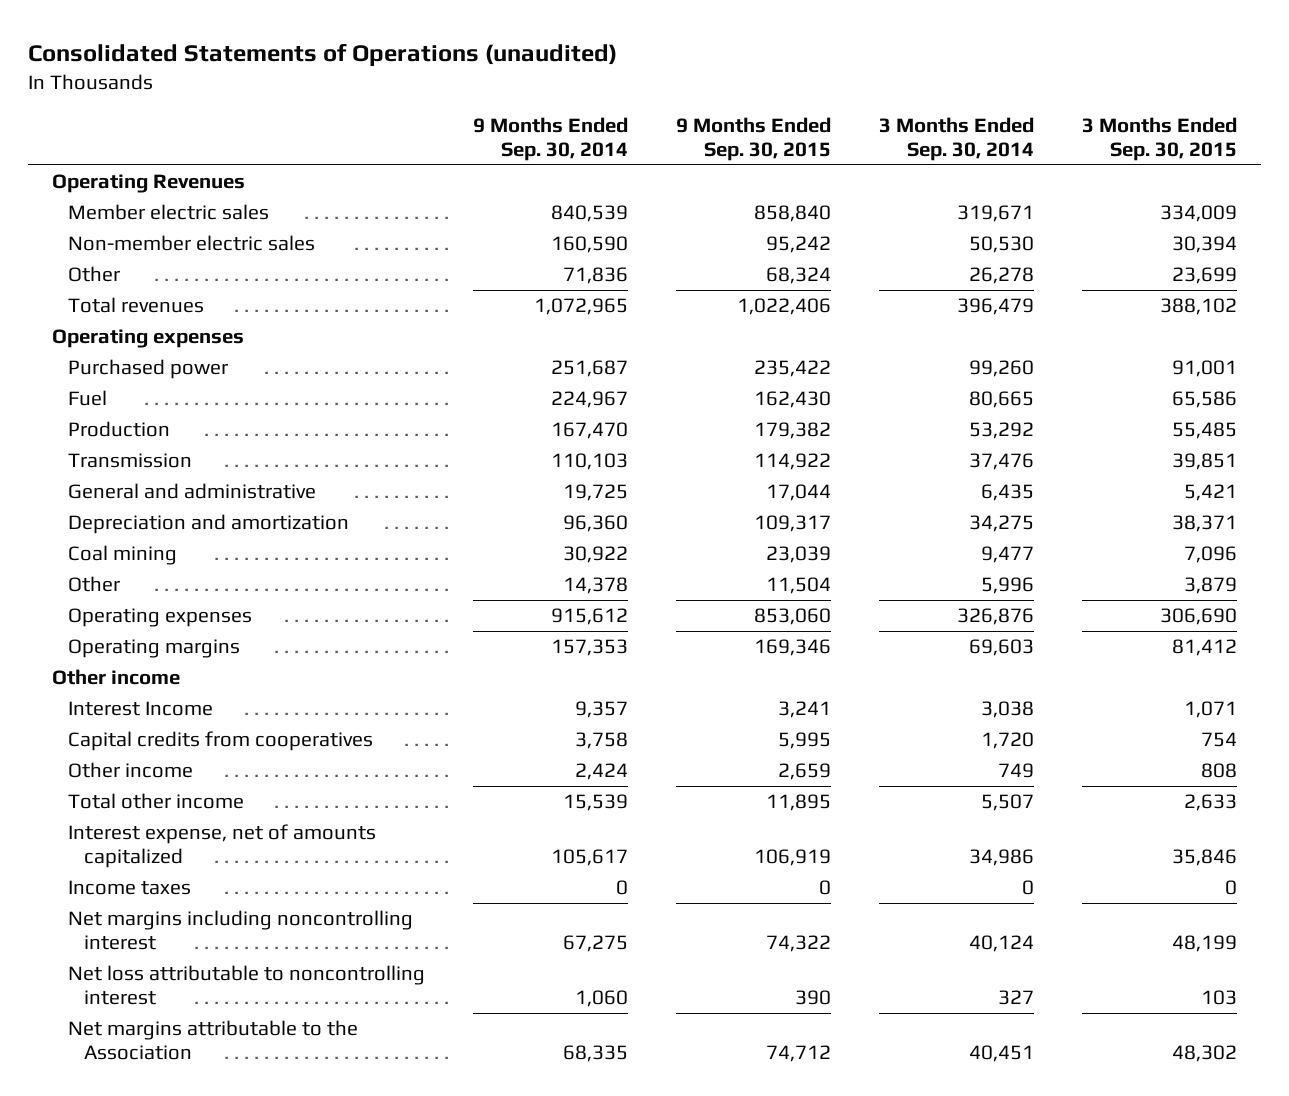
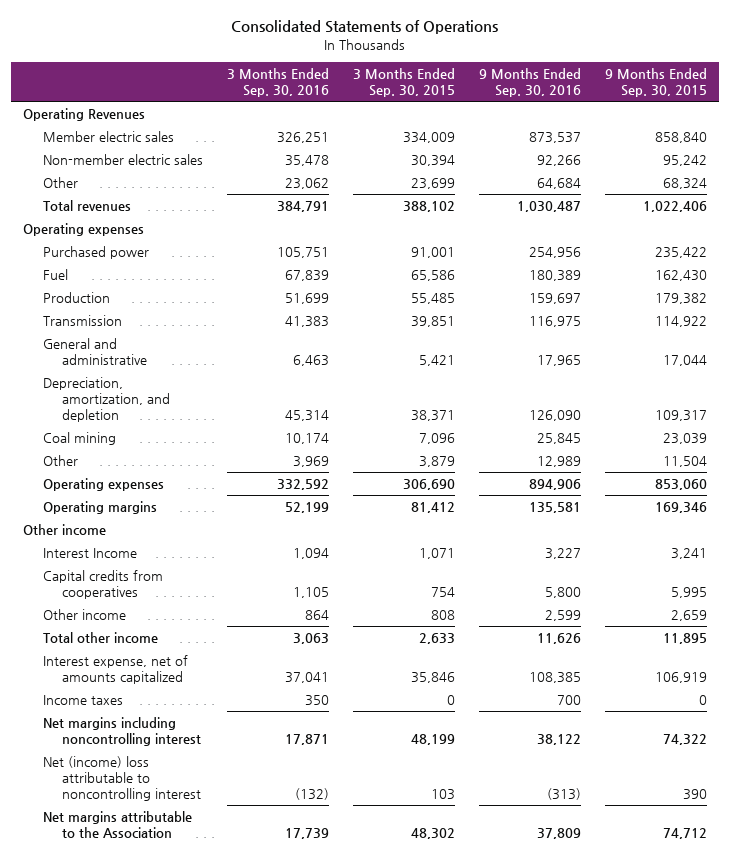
[28,42,618,66] Consolidated Statements of Operations (unaudited) -> [230,20,498,35] Consolidated Statements of Operations
[473,116,629,161] 9 Months Ended Sep. 30, 2014 -> none
[878,116,1034,161] 3 Months Ended Sep. 30, 2014 -> none
none -> [226,67,329,97] 3 Months Ended Sep. 30, 2016
none -> [478,67,581,97] 9 Months Ended Sep. 30, 2016
[68,514,350,535] Depreciation and amortization -> [42,377,171,423] Depreciation, amortization, and depletion
[68,965,426,1006] Net loss attributable to noncontrolling interest -> [42,756,202,802] Net (income) loss attributable to noncontrolling interest

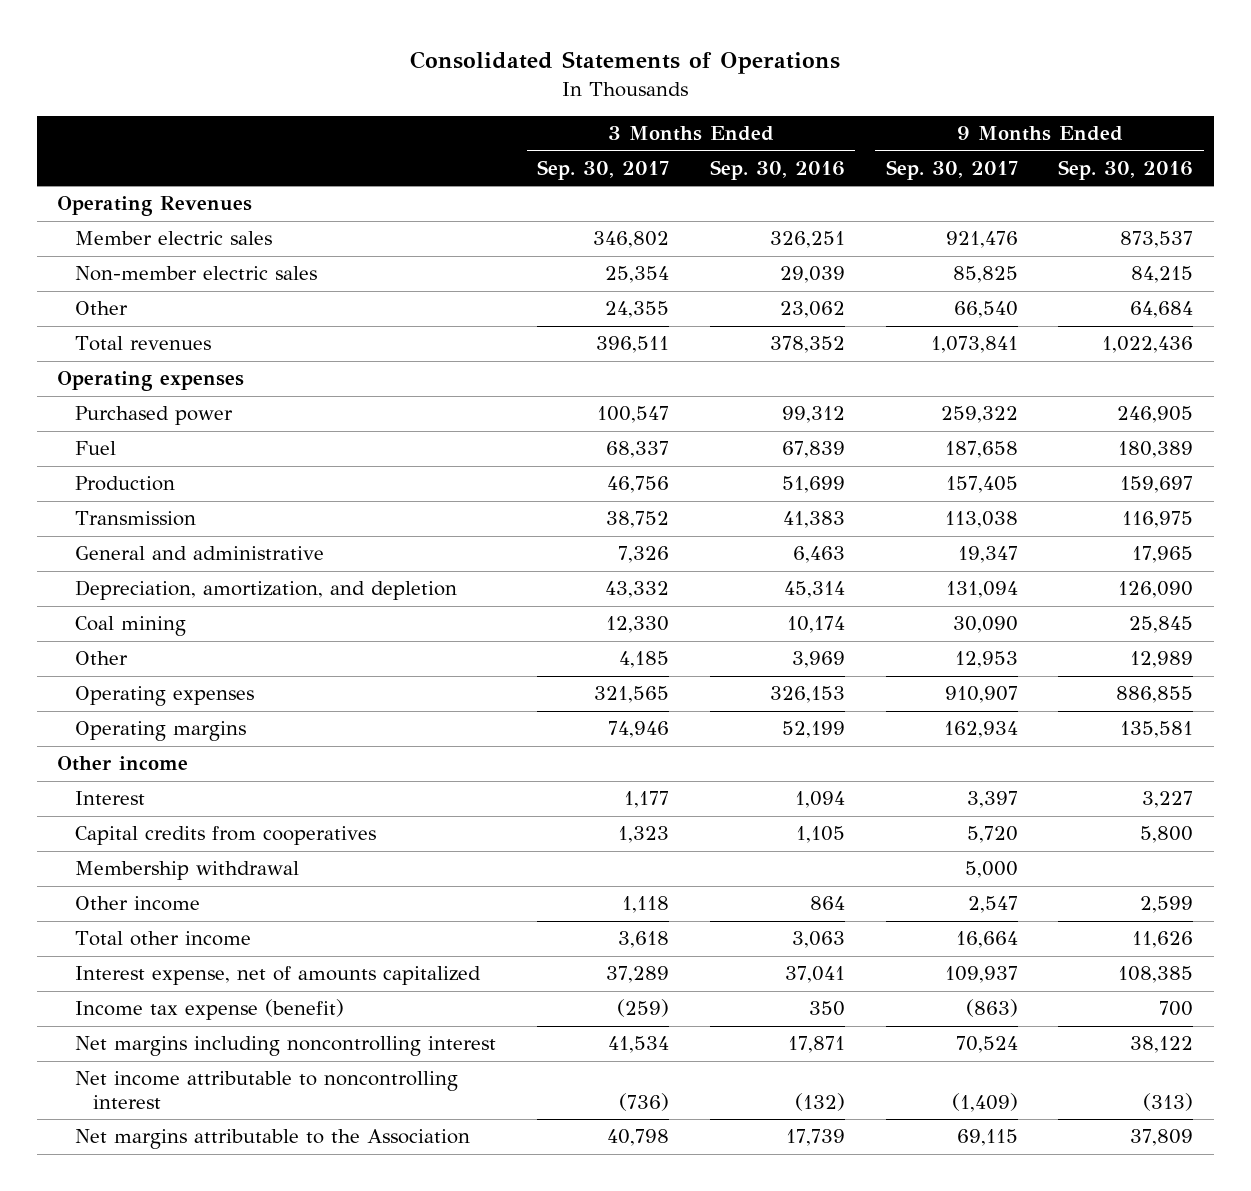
[352,67,455,97] 3 Months Ended Sep. 30, 2015 -> none
[604,67,707,97] 9 Months Ended Sep. 30, 2015 -> none
none -> [536,160,669,181] Sep. 30, 2017
none -> [885,160,1018,181] Sep. 30, 2017
[284,155,329,167] 35,478 -> [779,266,845,284] 29,039
[536,155,581,167] 92,266 -> [1131,266,1194,284] 84,215
[276,201,329,213] 384,791 -> [769,336,845,354] 378,352
[516,201,581,213] 1,030,487 -> [1102,336,1194,354] 1,022,436
[276,247,329,259] 105,751 -> [781,406,845,424] 99,312
[528,247,581,259] 254,956 -> [1117,406,1194,424] 246,905
[276,479,329,491] 332,592 -> [769,686,845,704] 326,153
[528,479,581,491] 894,906 -> [1116,686,1194,704] 886,855
[42,548,137,559] Interest Income -> [74,791,145,806] Interest
none -> [74,861,299,881] Membership withdrawal
[42,695,123,706] Income taxes -> [74,999,344,1021] Income tax expense (benefit)
[42,756,202,802] Net (income) loss attributable to noncontrolling interest -> [74,1071,458,1109] Net income attributable to noncontrolling interest

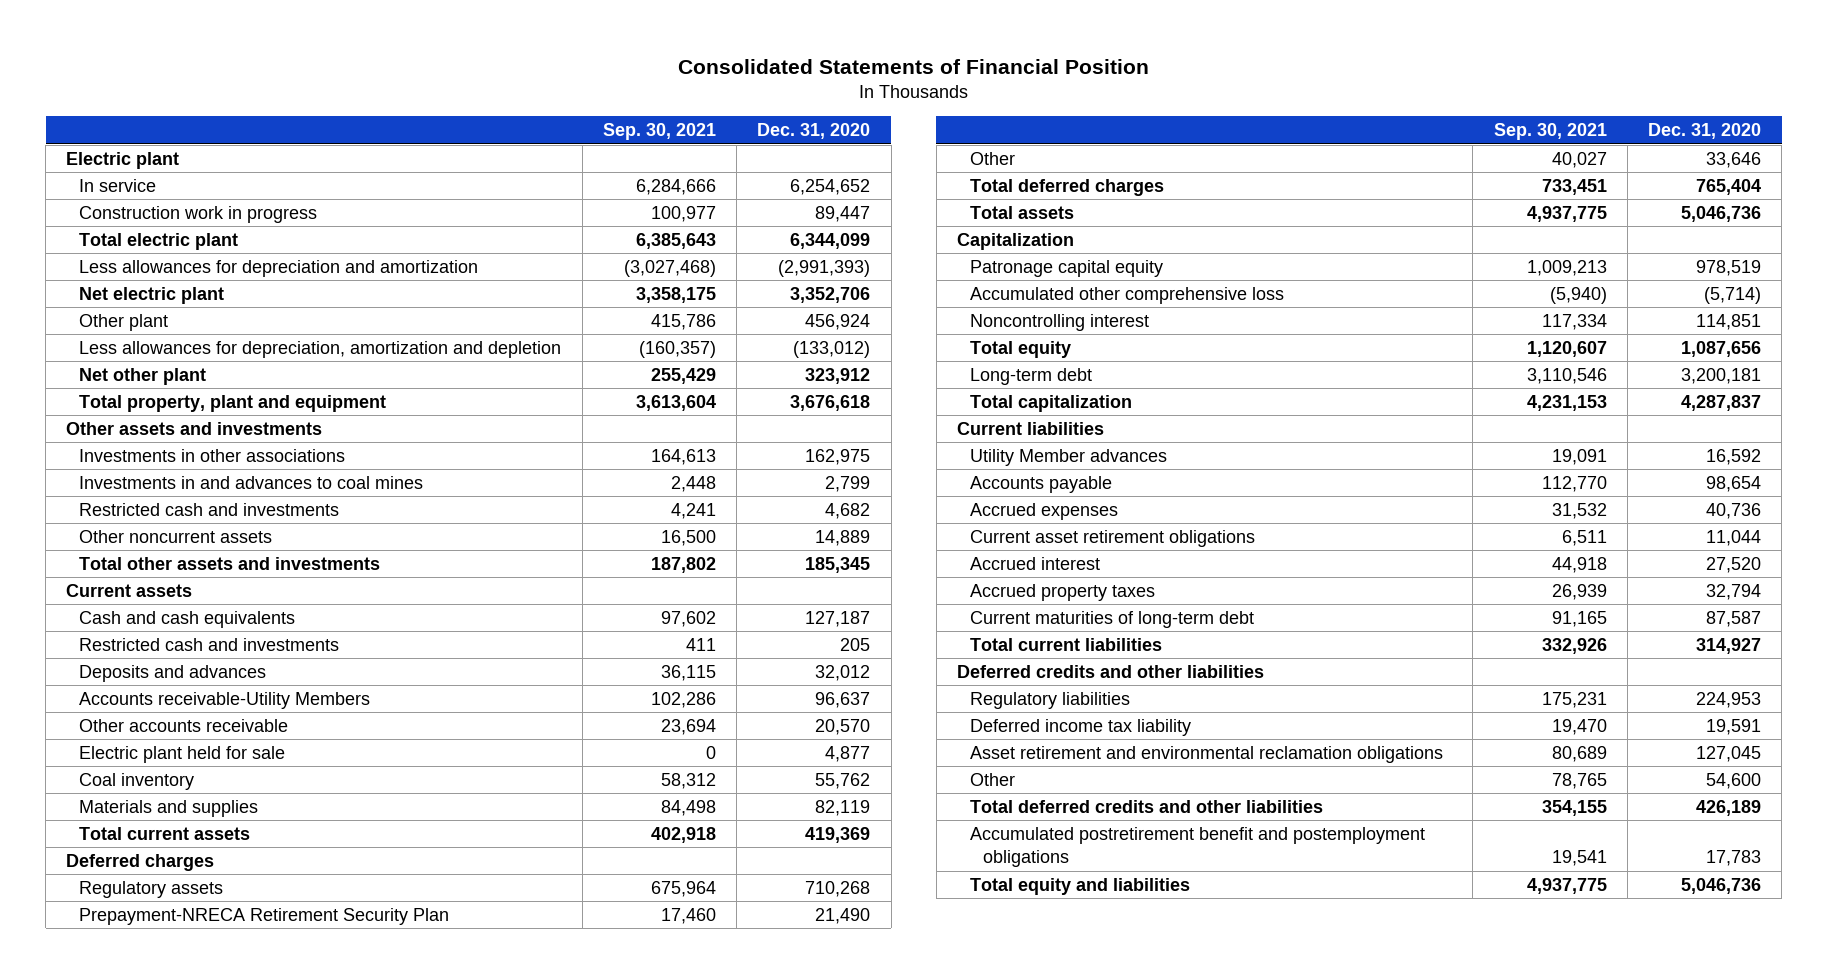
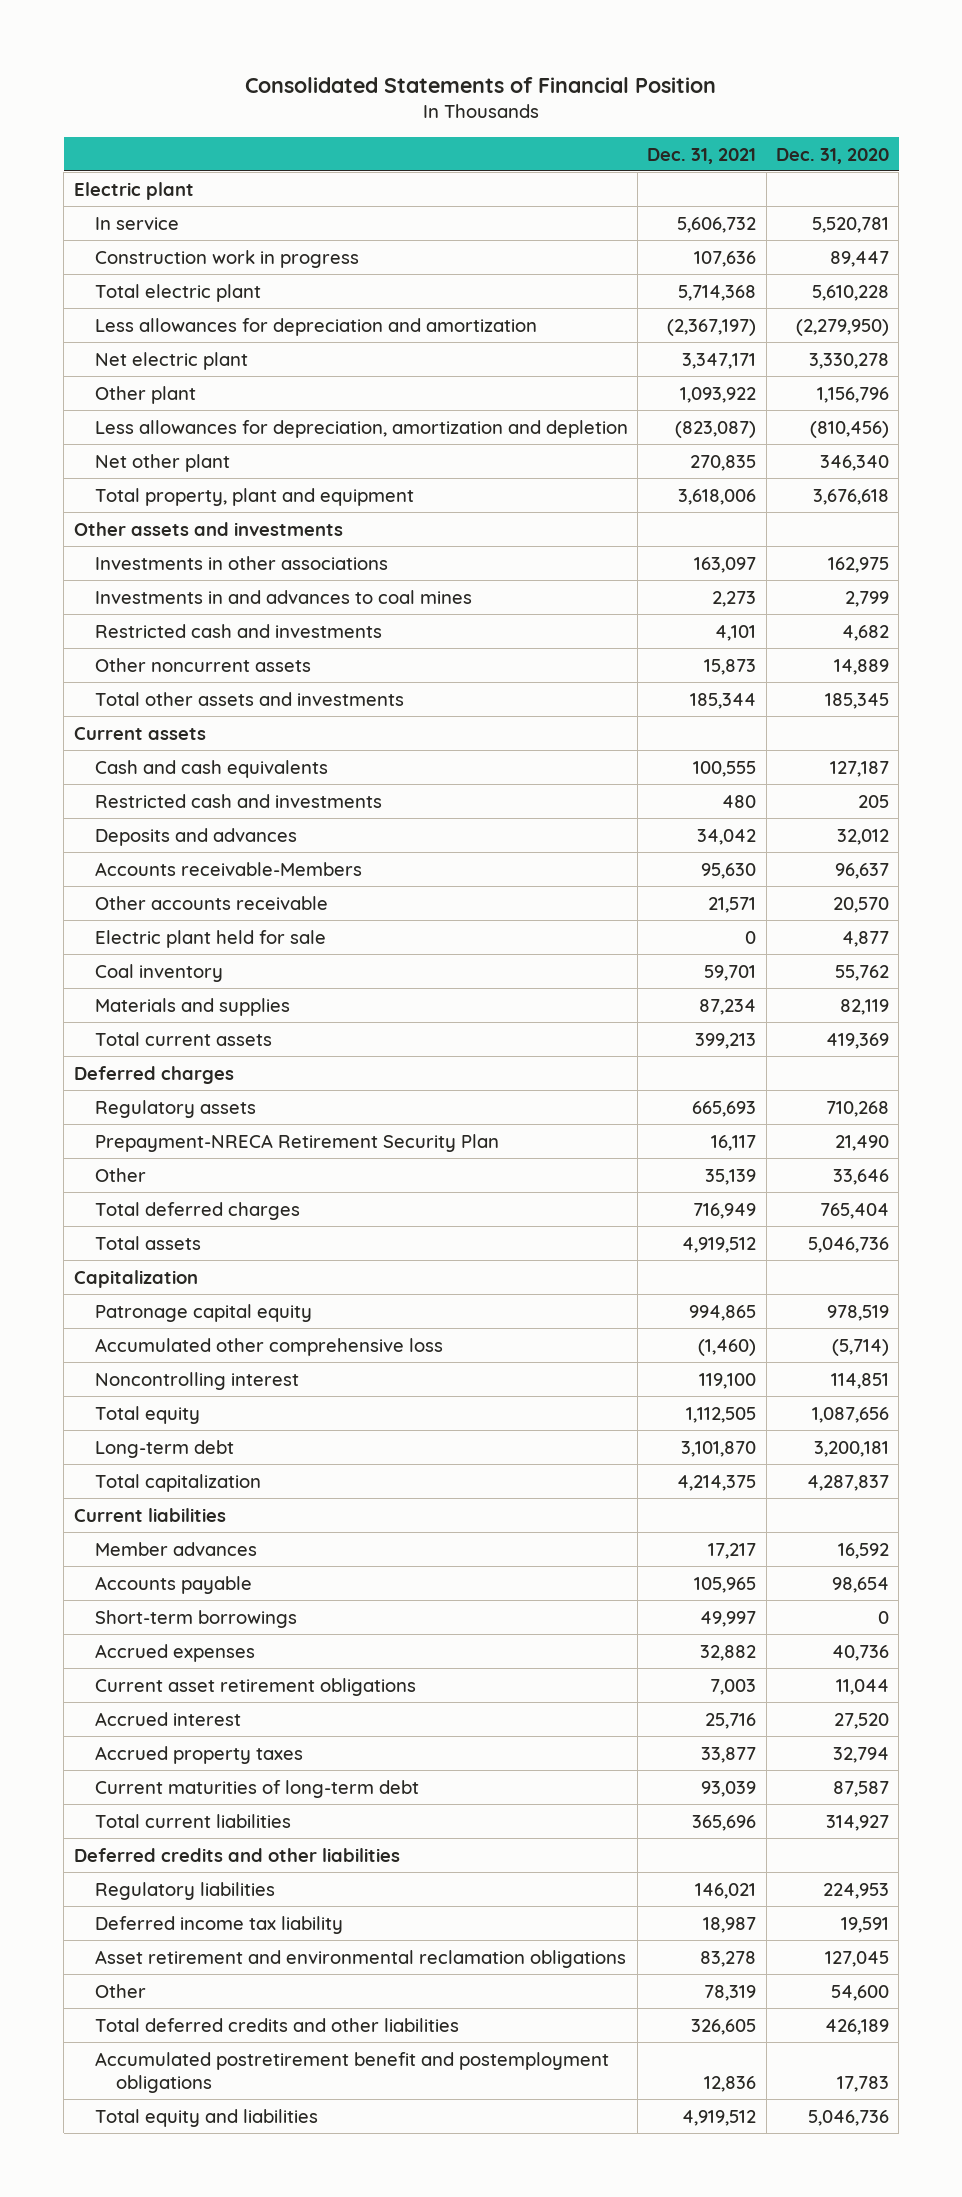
[602,123,716,141] Sep. 30, 2021 -> none
none -> [647,147,757,164] Dec. 31, 2021
[790,178,871,195] 6,254,652 -> [811,216,889,233] 5,520,781
[790,232,871,249] 6,344,099 -> [811,284,889,301] 5,610,228
[778,259,871,277] (2,991,393) -> [795,318,889,336] (2,279,950)
[790,286,871,303] 3,352,706 -> [808,352,889,369] 3,330,278
[805,313,871,330] 456,924 -> [816,386,889,403] 1,156,796
[793,340,871,358] (133,012) -> [809,420,889,438] (810,456)
[805,367,871,384] 323,912 -> [819,454,889,471] 346,340
[79,691,371,709] Accounts receivable-Utility Members -> [95,861,363,876] Accounts receivable-Members
[970,448,1168,466] Utility Member advances -> [95,1541,258,1556] Member advances
none -> [95,1609,298,1628] Short-term borrowings

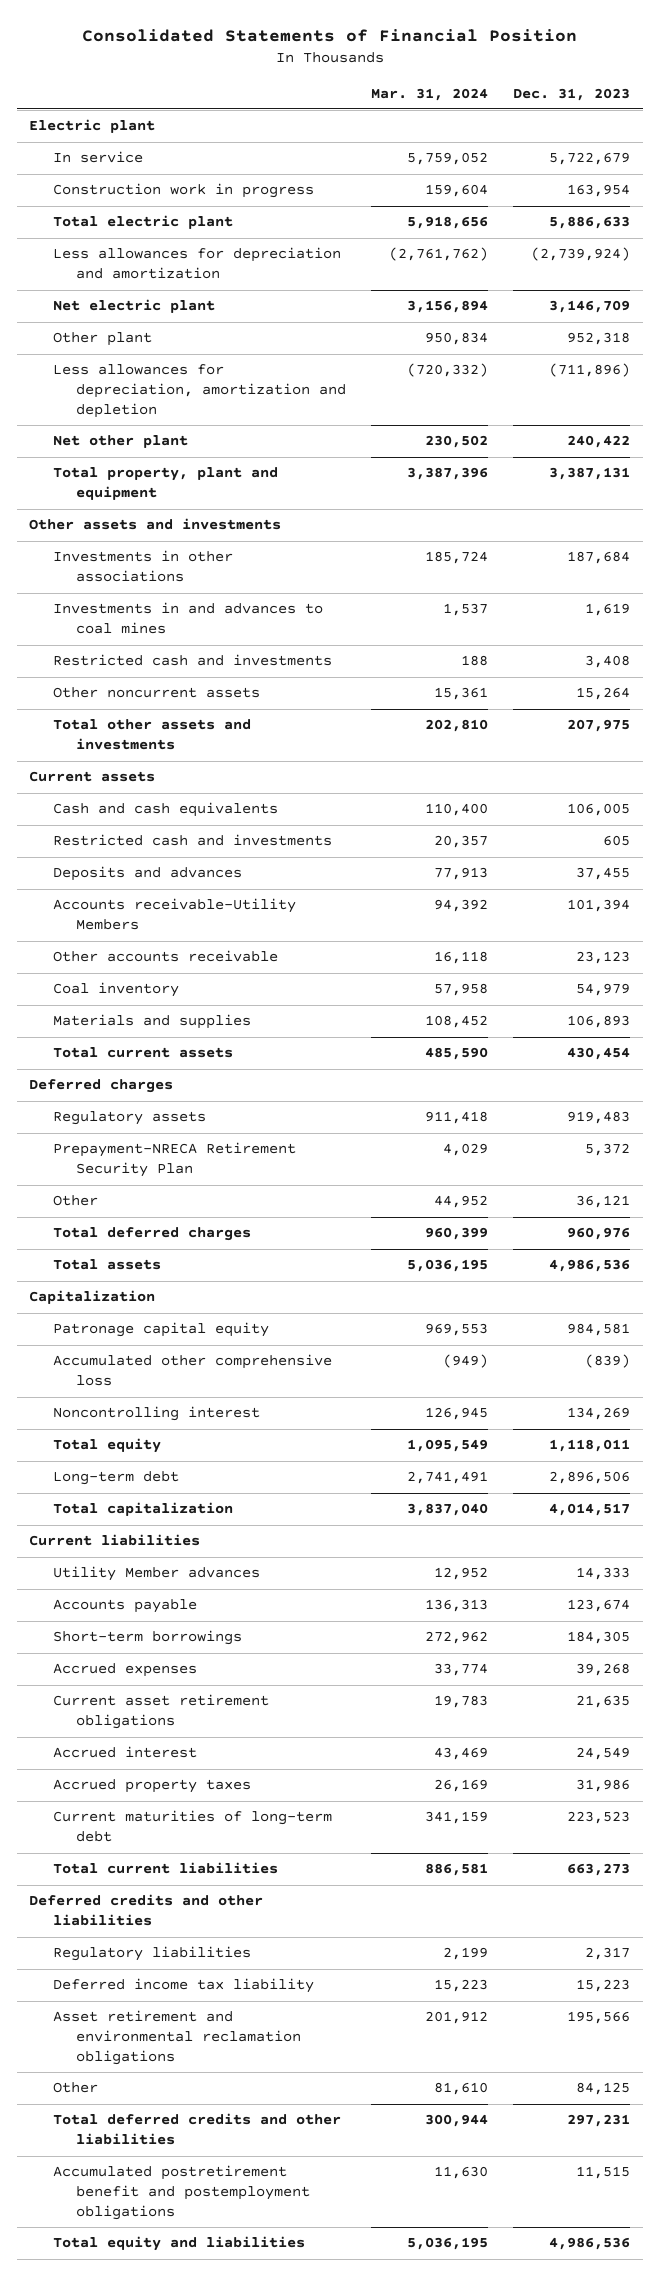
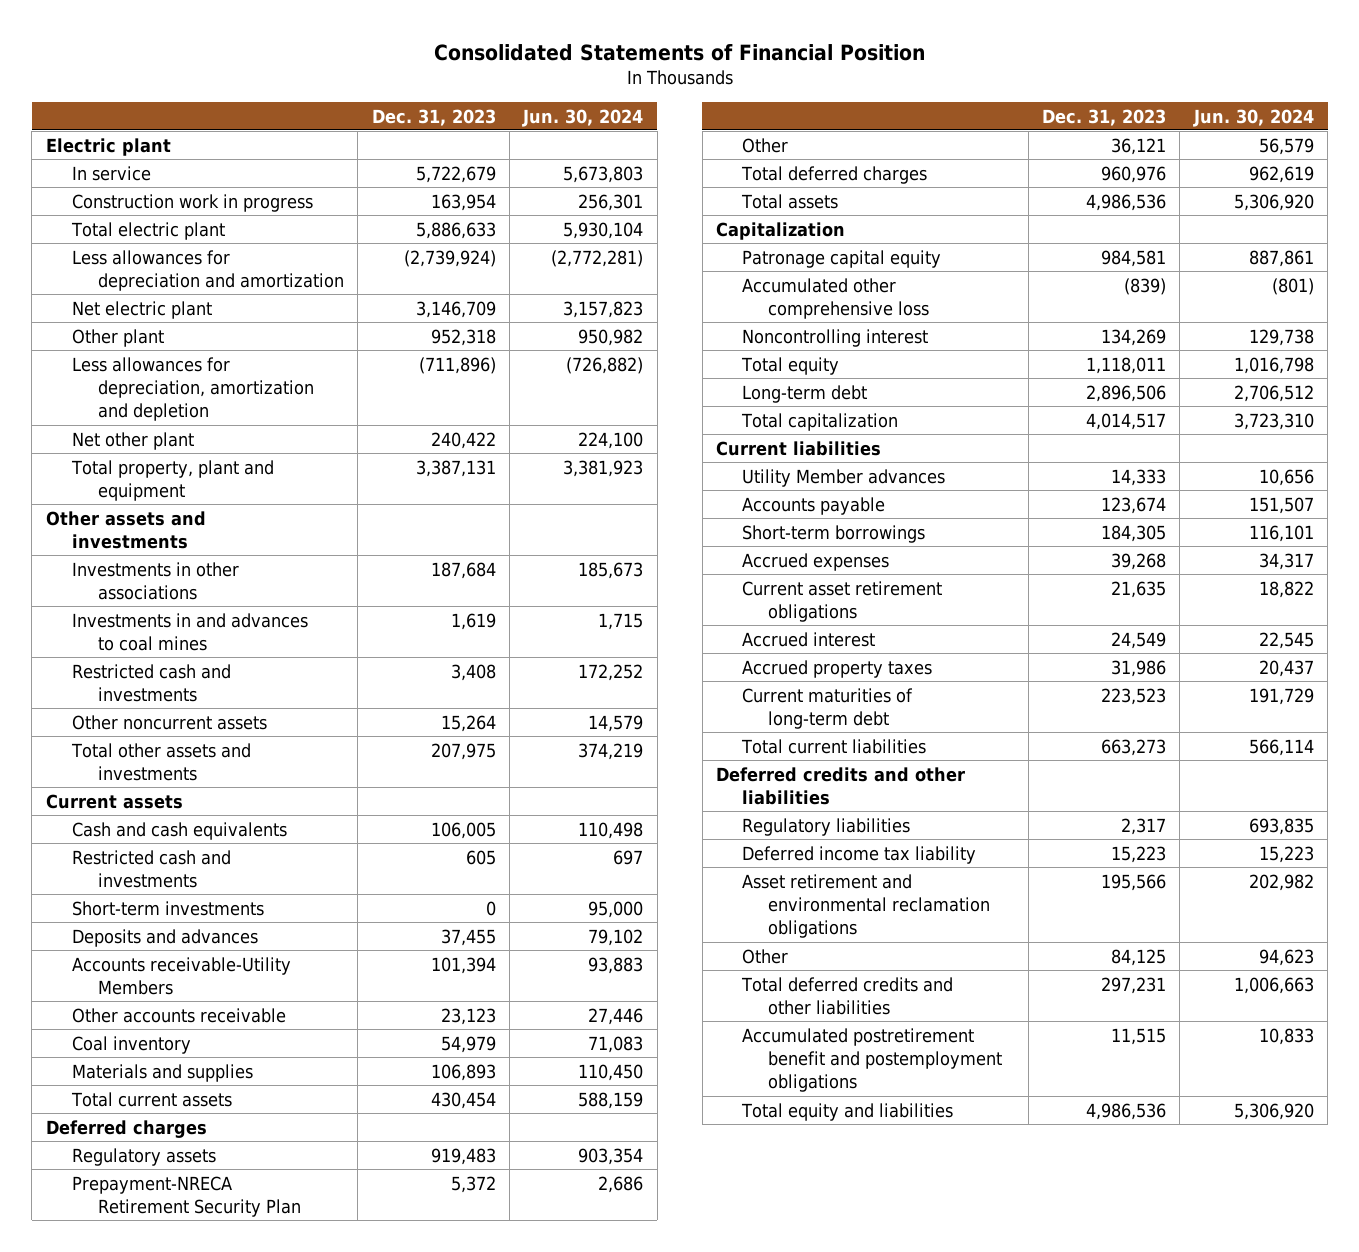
[371,87,489,101] Mar. 31, 2024 -> none
none -> [522,108,644,127] Jun. 30, 2024
none -> [71,900,264,916] Short-term investments

